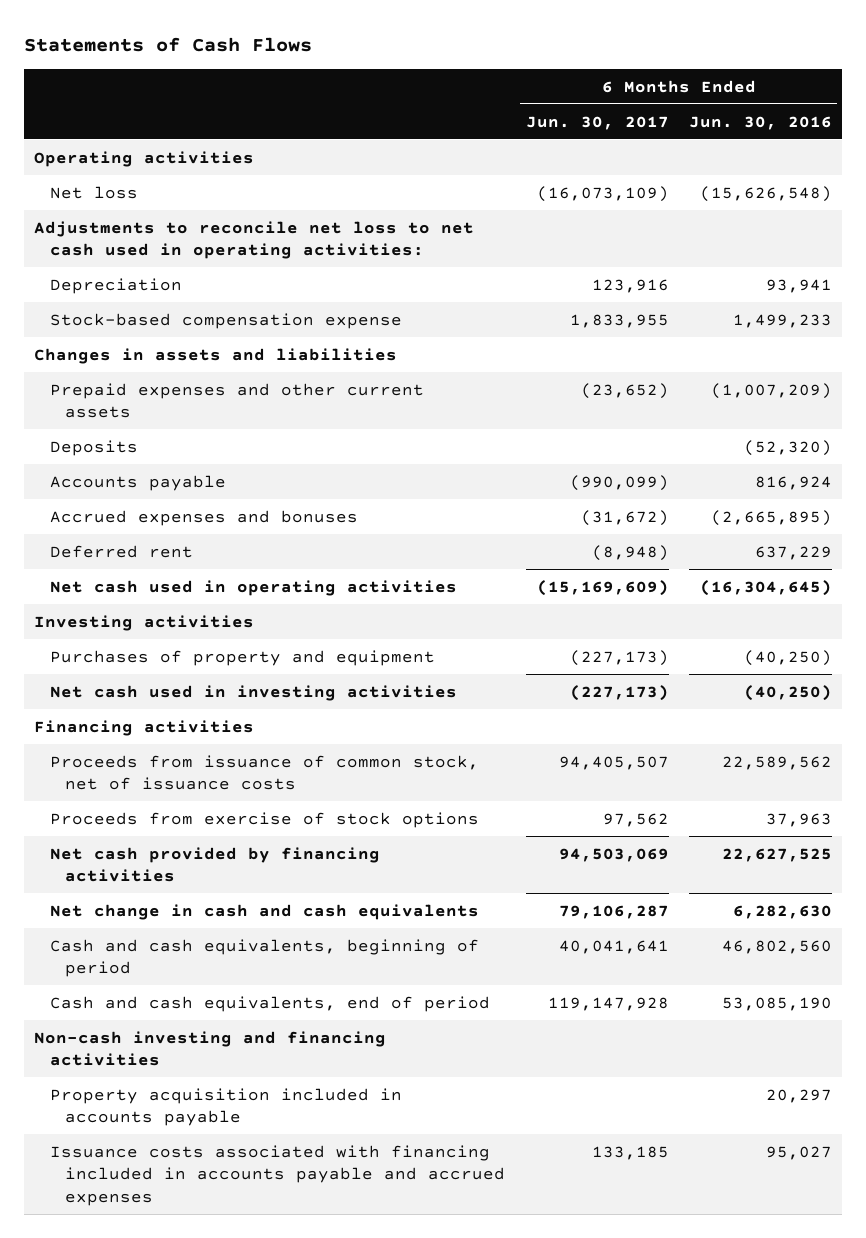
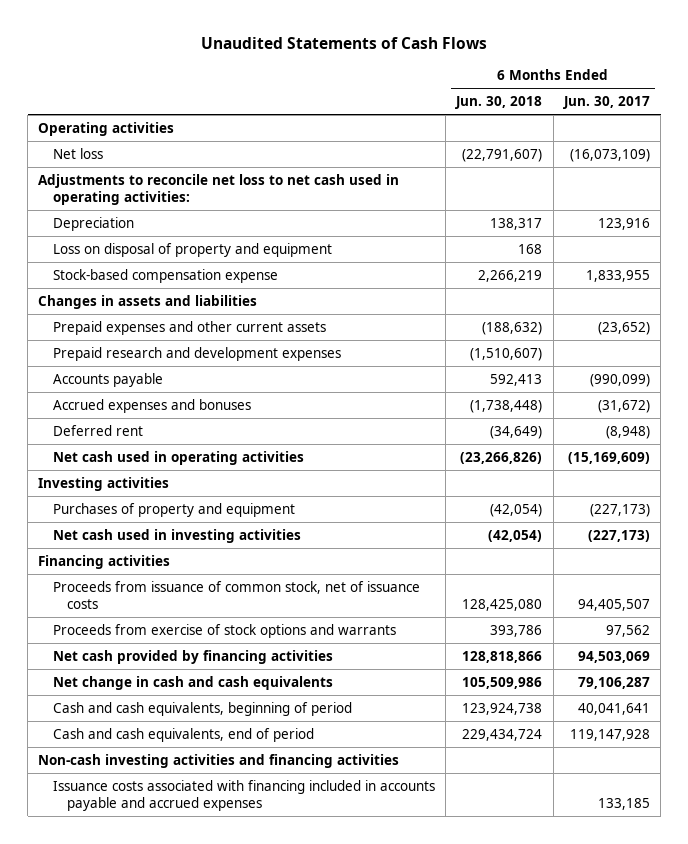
[23,37,312,53] Statements of Cash Flows -> [201,36,488,49] Unaudited Statements of Cash Flows
[689,115,833,130] Jun. 30, 2016 -> none
none -> [455,96,543,110] Jun. 30, 2018
none -> [52,242,332,257] Loss on disposal of property and equipment
[49,439,138,456] Deposits -> none
none -> [52,346,341,361] Prepaid research and development expenses
[49,811,479,828] Proceeds from exercise of stock options -> [52,623,396,638] Proceeds from exercise of stock options and warrants
[49,1087,402,1127] Property acquisition included in accounts payable -> none
[34,1030,387,1067] Non-cash investing and financing activities -> [38,753,400,768] Non-cash investing activities and financing activities

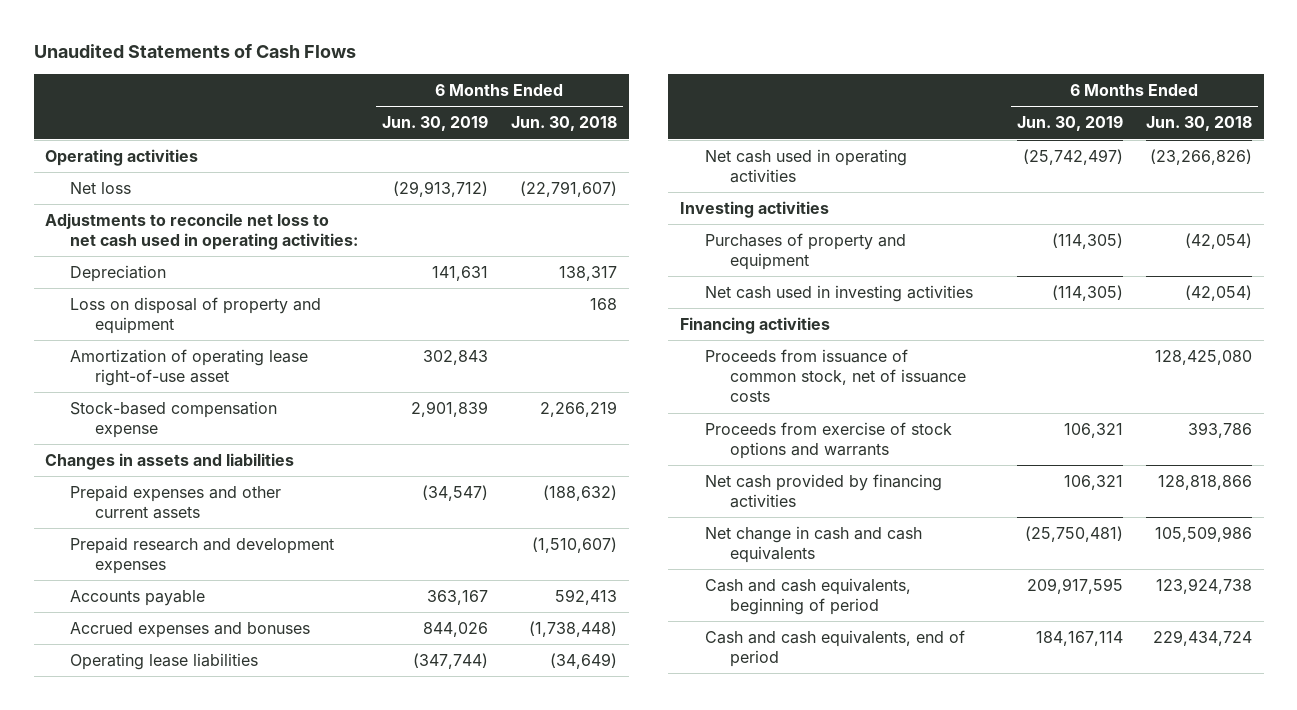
[563,96,651,110] Jun. 30, 2017 -> none
none -> [381,115,488,132] Jun. 30, 2019
none -> [70,348,309,387] Amortization of operating lease right-of-use asset
[52,424,143,436] Deferred rent -> [70,652,259,670] Operating lease liabilities
[38,753,400,768] Non-cash investing activities and financing activities -> none
[52,779,435,812] Issuance costs associated with financing included in accounts payable and accrued expenses -> none

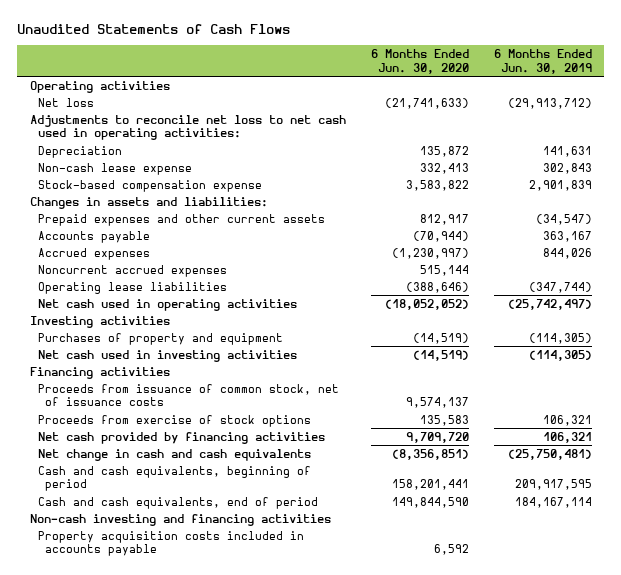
[511,116,618,132] Jun. 30, 2018 -> none
none -> [370,49,469,74] 6 Months Ended Jun. 30, 2020
[70,296,322,335] Loss on disposal of property and equipment -> none
[70,348,309,387] Amortization of operating lease right-of-use asset -> [37,162,192,175] Non-cash lease expense
[45,452,295,470] Changes in assets and liabilities -> [29,196,268,209] Changes in assets and liabilities:
[70,536,335,575] Prepaid research and development expenses -> none
[70,621,311,638] Accrued expenses and bonuses -> [37,247,150,260] Accrued expenses
none -> [37,264,227,277] Noncurrent accrued expenses
[705,421,953,460] Proceeds from exercise of stock options and warrants -> [37,414,311,427] Proceeds from exercise of stock options
none -> [29,513,331,526] Non-cash investing and financing activities
none -> [37,530,304,557] Property acquisition costs included in accounts payable

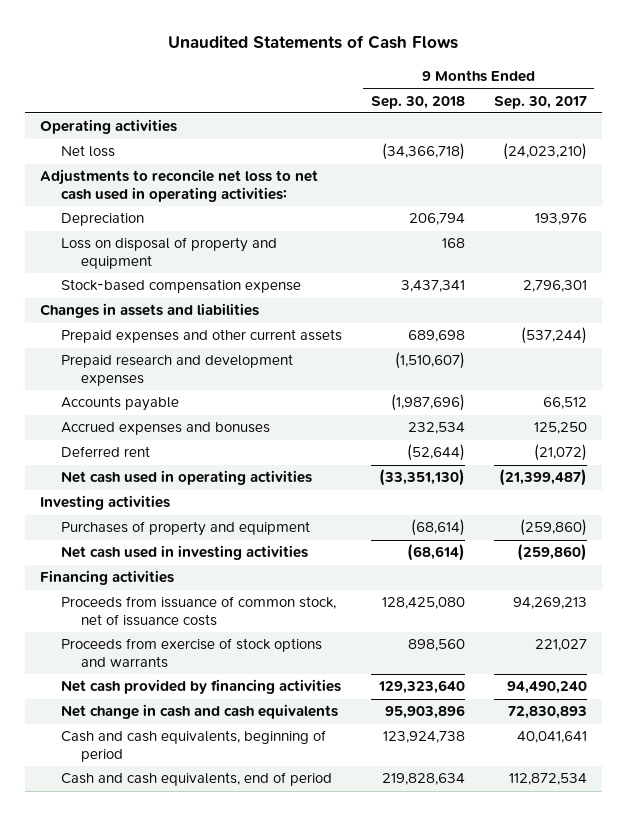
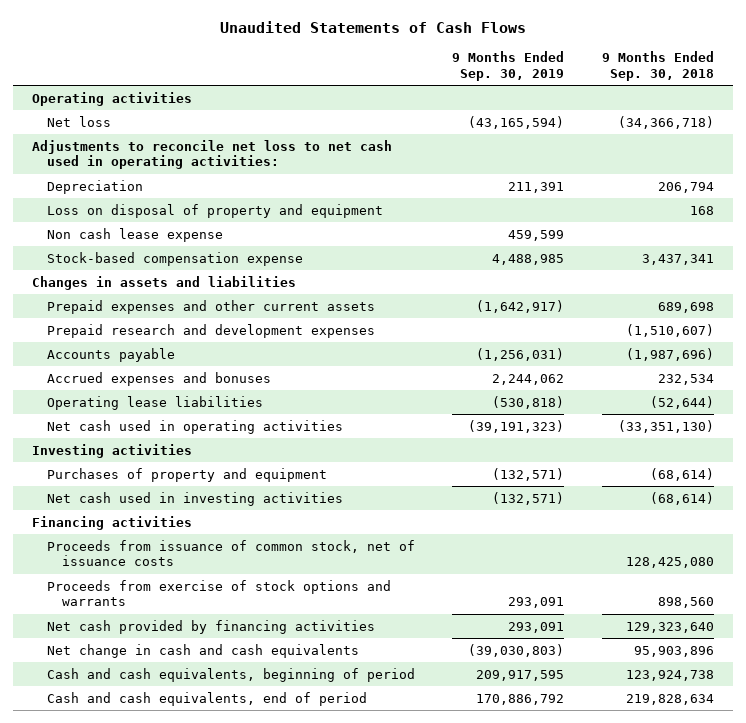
[493,95,587,109] Sep. 30, 2017 -> none
none -> [452,51,565,81] 9 Months Ended Sep. 30, 2019
none -> [47,227,224,242] Non cash lease expense
[60,446,150,458] Deferred rent -> [47,395,264,410] Operating lease liabilities

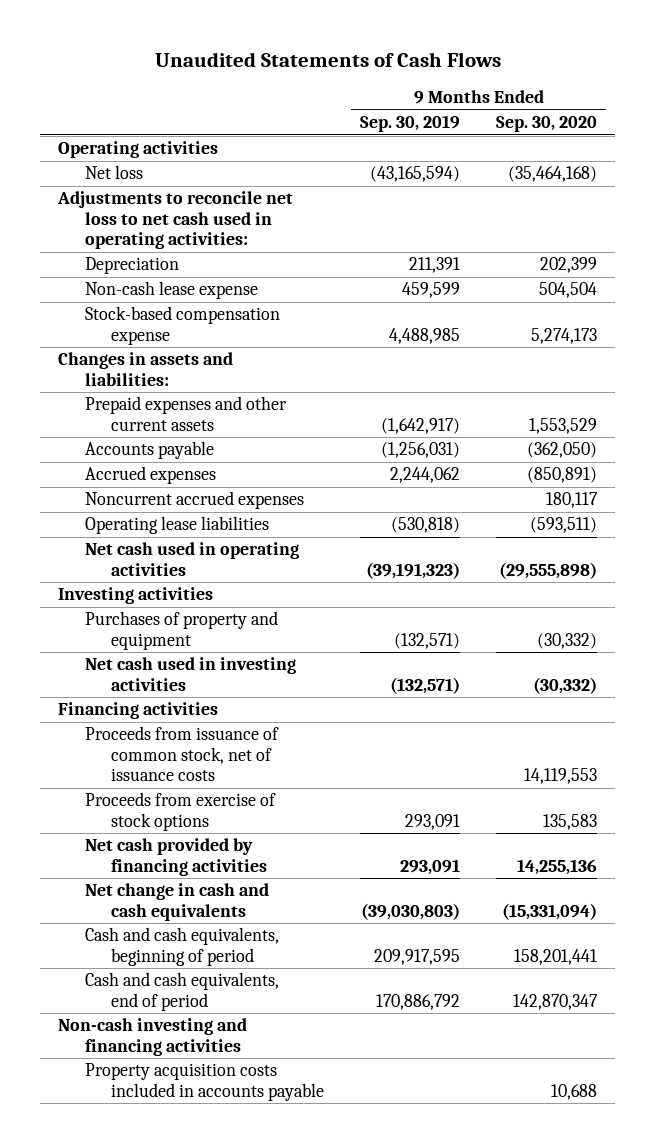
[601,51,714,81] 9 Months Ended Sep. 30, 2018 -> none
none -> [496,116,598,133] Sep. 30, 2020
[47,203,384,218] Loss on disposal of property and equipment -> none
[47,227,224,242] Non cash lease expense -> [84,281,258,300] Non-cash lease expense
[32,275,297,290] Changes in assets and liabilities -> [57,352,233,386] Changes in assets and liabilities:
[47,323,376,338] Prepaid research and development expenses -> none
[47,371,272,386] Accrued expenses and bonuses -> [84,466,216,485] Accrued expenses
none -> [84,491,304,510] Noncurrent accrued expenses
[47,579,392,607] Proceeds from exercise of stock options and warrants -> [84,792,276,831] Proceeds from exercise of stock options
none -> [57,1018,247,1056] Non-cash investing and financing activities
none -> [84,1063,325,1101] Property acquisition costs included in accounts payable

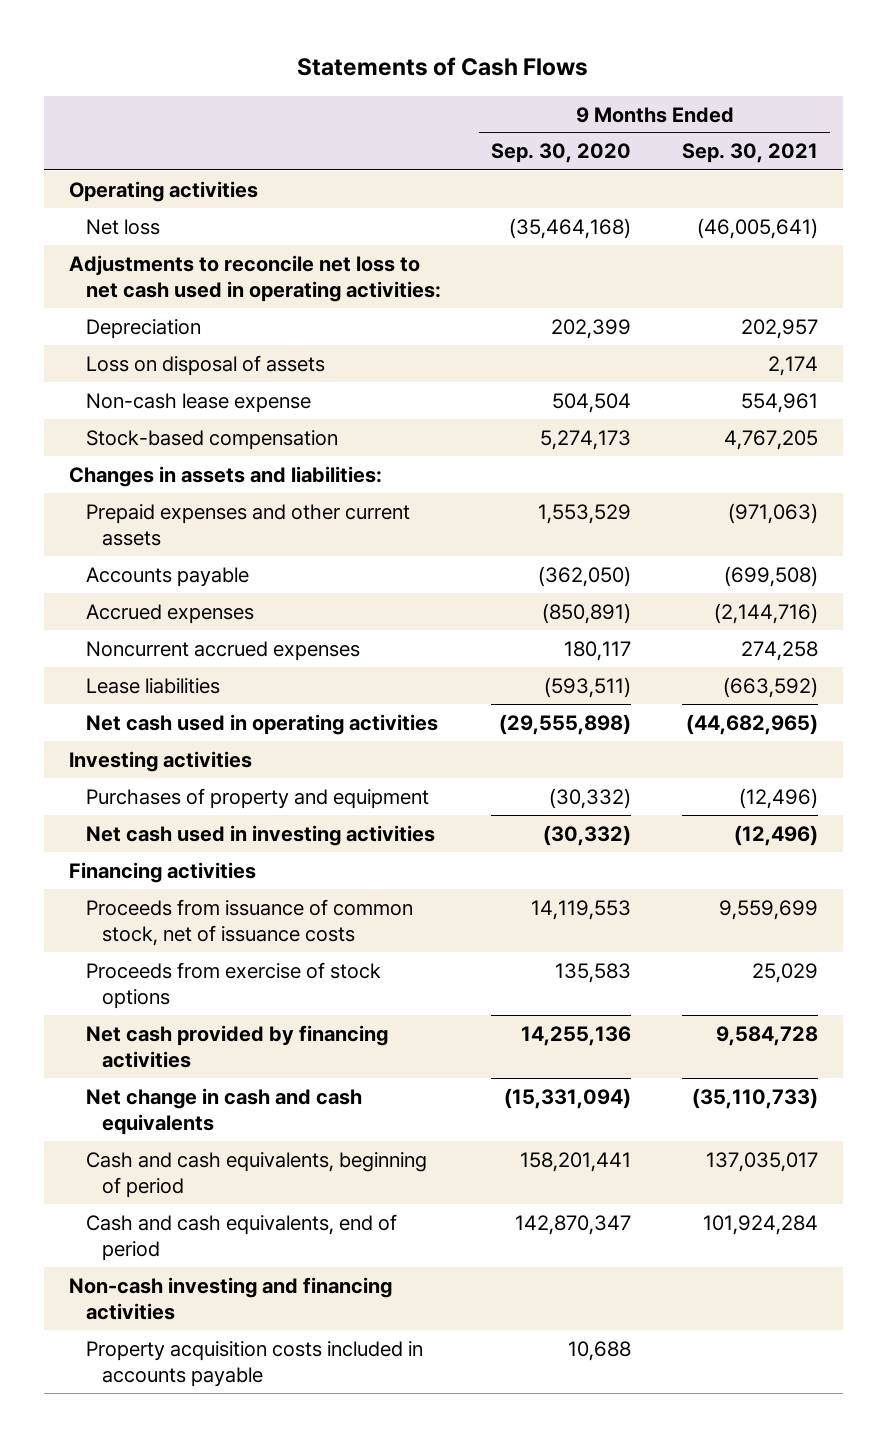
[154,52,501,68] Unaudited Statements of Cash Flows -> [297,57,589,77] Statements of Cash Flows
[360,115,461,133] Sep. 30, 2019 -> none
none -> [681,143,818,164] Sep. 30, 2021
none -> [85,354,325,376] Loss on disposal of assets
[84,306,280,345] Stock-based compensation expense -> [85,429,338,450] Stock-based compensation
[84,516,269,535] Operating lease liabilities -> [85,677,220,694] Lease liabilities

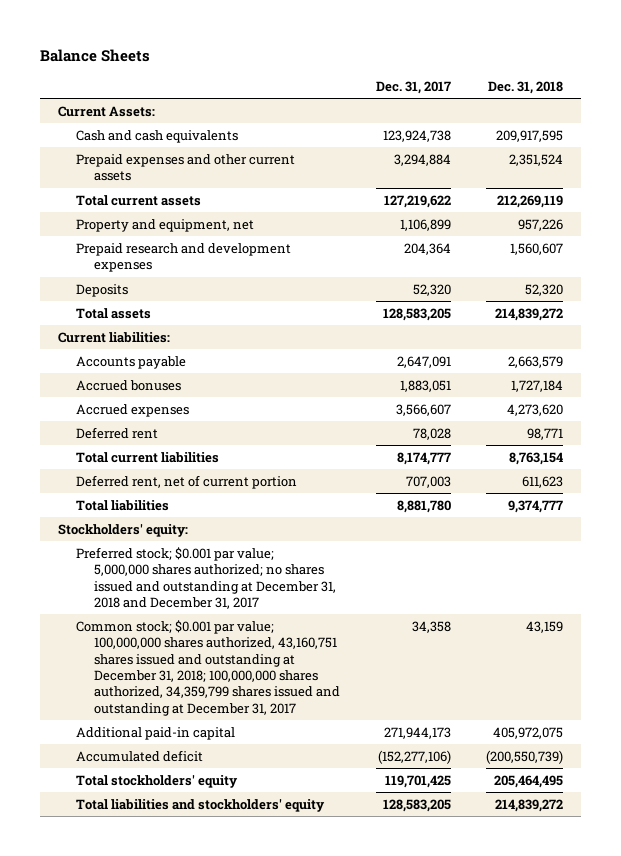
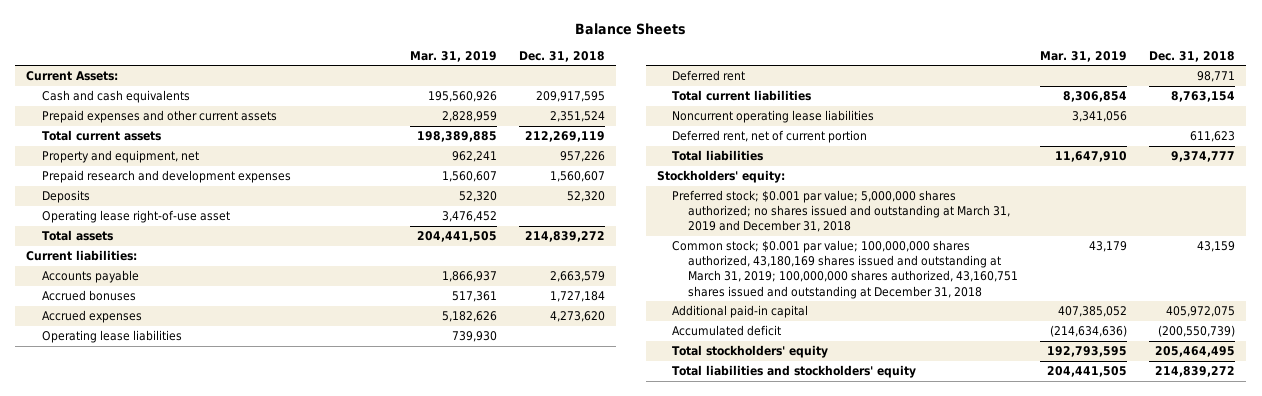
[375,80,451,94] Dec. 31, 2017 -> none
none -> [410,50,498,62] Mar. 31, 2019
none -> [42,210,231,224] Operating lease right-of-use asset
none -> [42,330,183,344] Operating lease liabilities
none -> [672,110,875,124] Noncurrent operating lease liabilities
[76,546,337,609] Preferred stock; $0.001 par value; 5,000,000 shares authorized; no shares issued and outstanding at December 31, 2018 and December 31, 2017 -> [672,190,1011,233] Preferred stock; $0.001 par value; 5,000,000 shares authorized; no shares issued and outstanding at March 31, 2019 and December 31, 2018
[76,619,341,716] Common stock; $0.001 par value; 100,000,000 shares authorized, 43,160,751 shares issued and outstanding at December 31, 2018; 100,000,000 shares authorized, 34,359,799 shares issued and outstanding at December 31, 2017 -> [672,240,1019,299] Common stock; $0.001 par value; 100,000,000 shares authorized, 43,180,169 shares issued and outstanding at March 31, 2019; 100,000,000 shares authorized, 43,160,751 shares issued and outstanding at December 31, 2018

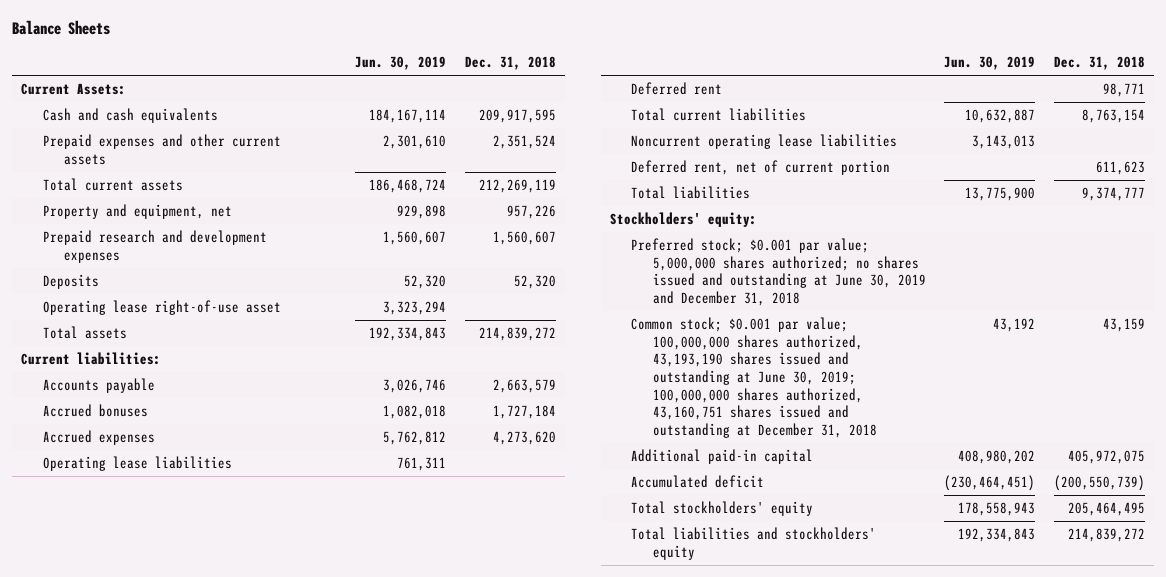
[410,50,498,62] Mar. 31, 2019 -> none
none -> [355,56,447,71] Jun. 30, 2019
[672,190,1011,233] Preferred stock; $0.001 par value; 5,000,000 shares authorized; no shares issued and outstanding at March 31, 2019 and December 31, 2018 -> [631,238,926,307] Preferred stock; $0.001 par value; 5,000,000 shares authorized; no shares issued and outstanding at June 30, 2019 and December 31, 2018
[672,240,1019,299] Common stock; $0.001 par value; 100,000,000 shares authorized, 43,180,169 shares issued and outstanding at March 31, 2019; 100,000,000 shares authorized, 43,160,751 shares issued and outstanding at December 31, 2018 -> [631,317,877,438] Common stock; $0.001 par value; 100,000,000 shares authorized, 43,193,190 shares issued and outstanding at June 30, 2019; 100,000,000 shares authorized, 43,160,751 shares issued and outstanding at December 31, 2018

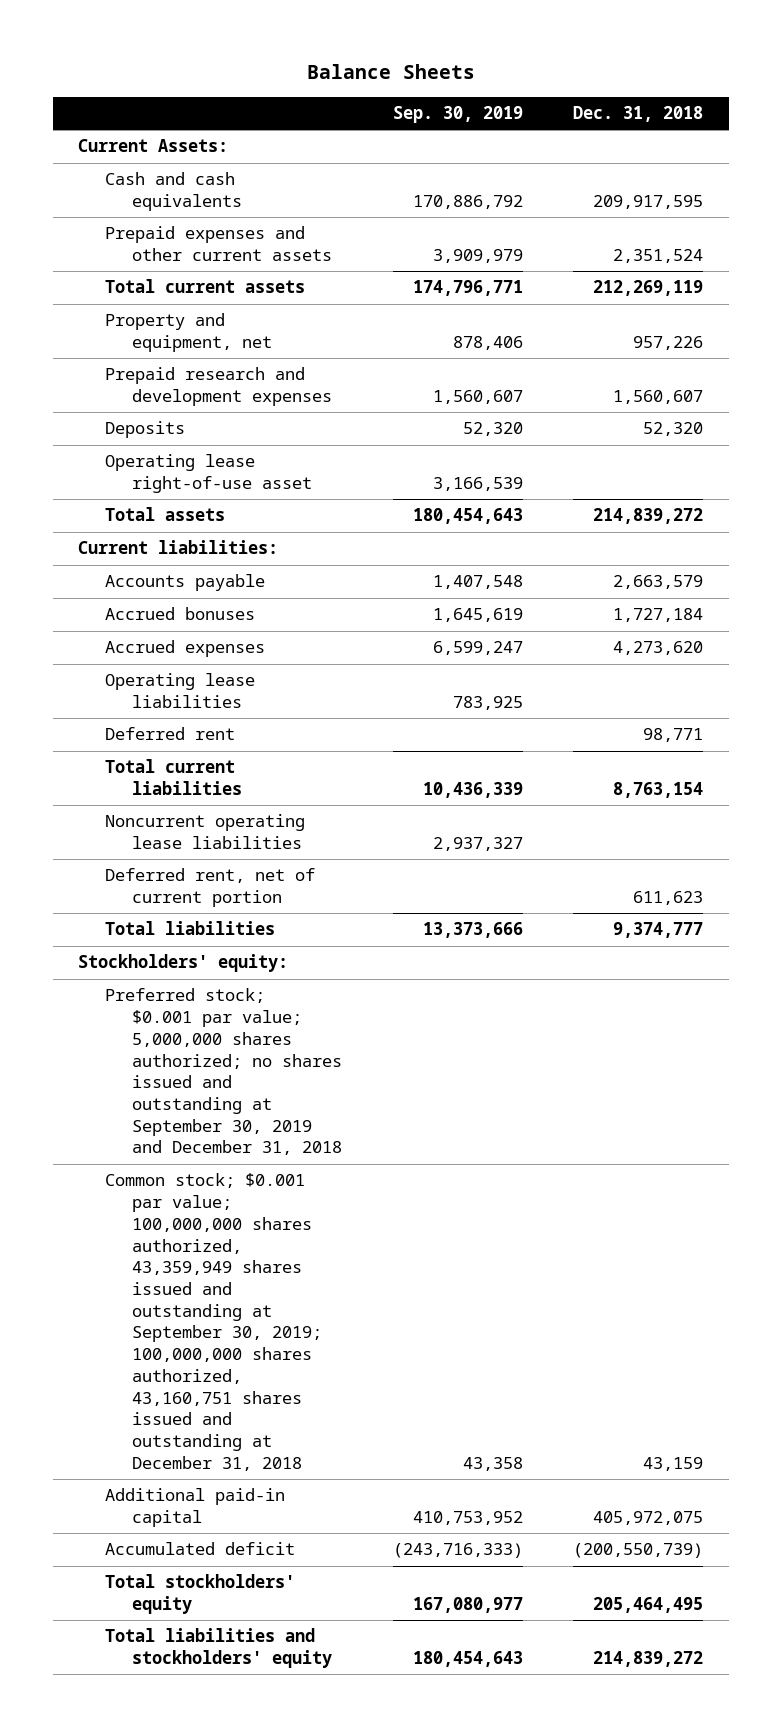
[355,56,447,71] Jun. 30, 2019 -> none
none -> [392,105,523,123] Sep. 30, 2019
[631,238,926,307] Preferred stock; $0.001 par value; 5,000,000 shares authorized; no shares issued and outstanding at June 30, 2019 and December 31, 2018 -> [104,988,342,1156] Preferred stock; $0.001 par value; 5,000,000 shares authorized; no shares issued and outstanding at September 30, 2019 and December 31, 2018
[631,317,877,438] Common stock; $0.001 par value; 100,000,000 shares authorized, 43,193,190 shares issued and outstanding at June 30, 2019; 100,000,000 shares authorized, 43,160,751 shares issued and outstanding at December 31, 2018 -> [104,1173,322,1471] Common stock; $0.001 par value; 100,000,000 shares authorized, 43,359,949 shares issued and outstanding at September 30, 2019; 100,000,000 shares authorized, 43,160,751 shares issued and outstanding at December 31, 2018

